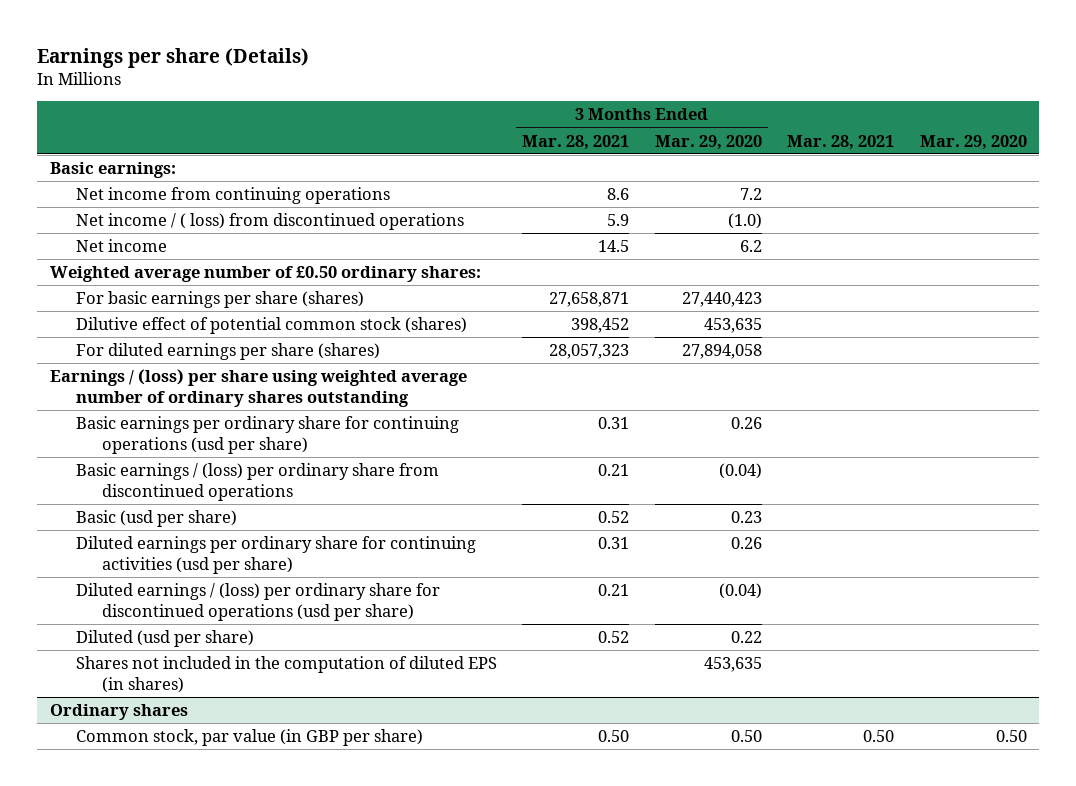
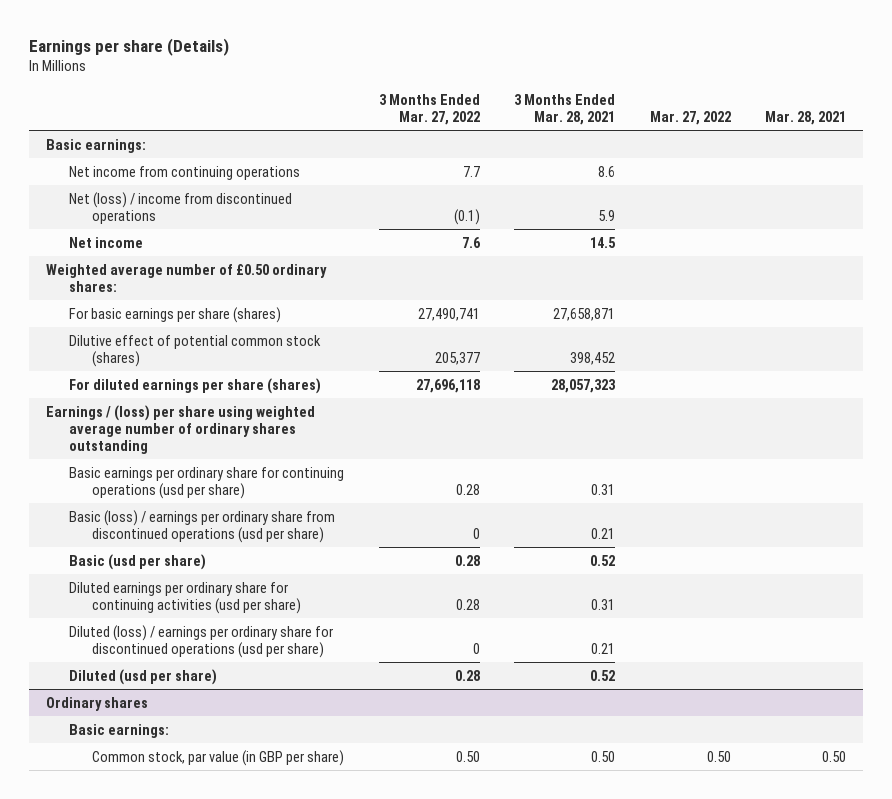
[654,134,762,150] Mar. 29, 2020 -> none
[919,134,1027,150] Mar. 29, 2020 -> none
none -> [378,93,480,125] 3 Months Ended Mar. 27, 2022
none -> [649,110,731,125] Mar. 27, 2022
[75,213,464,231] Net income / ( loss) from discontinued operations -> [69,191,293,224] Net (loss) / income from discontinued operations
[75,463,439,501] Basic earnings / (loss) per ordinary share from discontinued operations -> [69,509,336,543] Basic (loss) / earnings per ordinary share from discontinued operations (usd per share)
[75,583,440,621] Diluted earnings / (loss) per ordinary share for discontinued operations (usd per share) -> [69,624,334,658] Diluted (loss) / earnings per ordinary share for discontinued operations (usd per share)
[75,656,497,693] Shares not included in the computation of diluted EPS (in shares) -> none
none -> [69,723,170,738] Basic earnings:

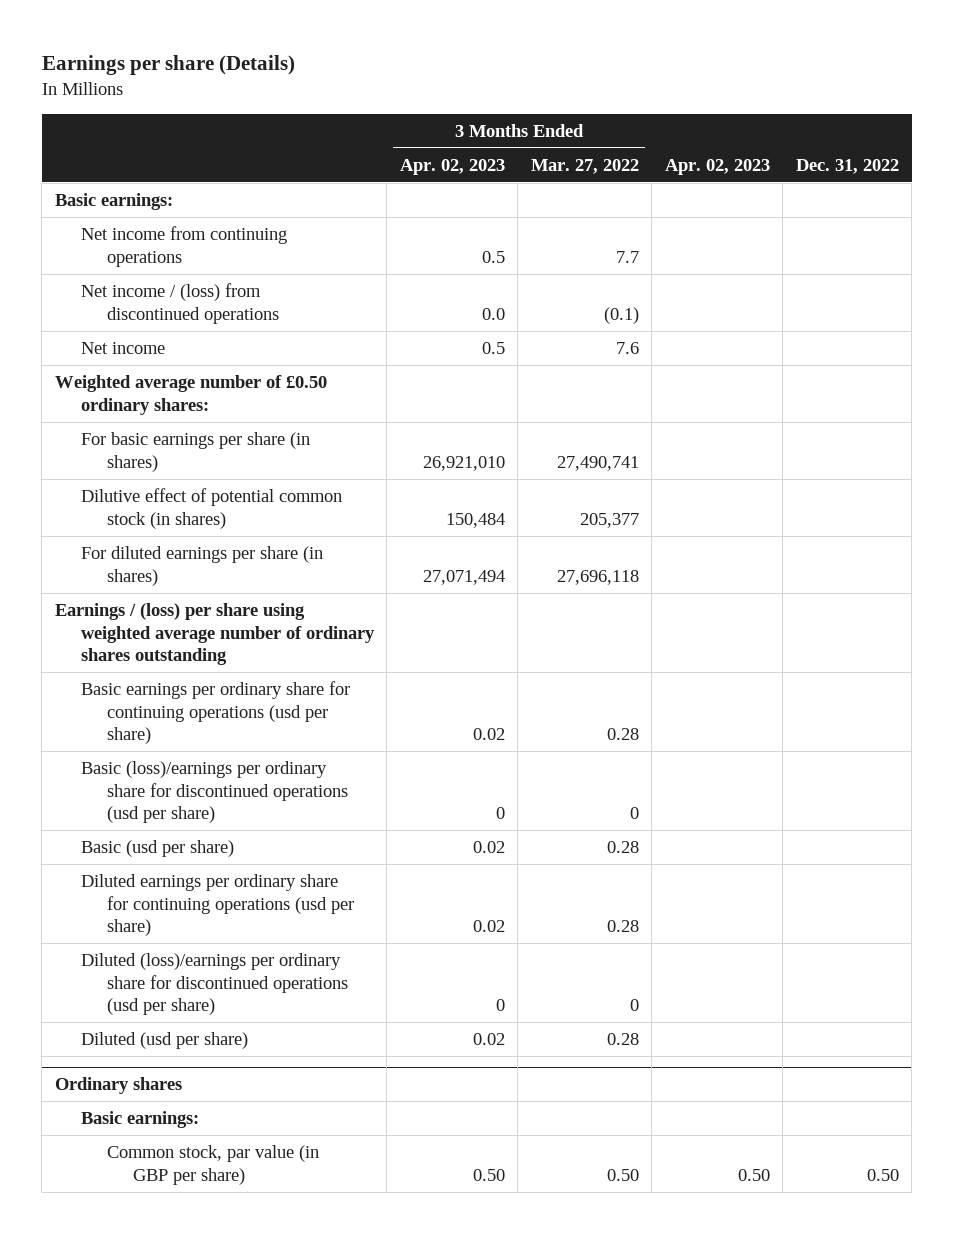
[514,93,616,125] 3 Months Ended Mar. 28, 2021 -> none
[649,110,731,125] Mar. 27, 2022 -> none
[764,110,846,125] Mar. 28, 2021 -> none
none -> [399,158,505,175] Apr. 02, 2023
none -> [664,158,770,175] Apr. 02, 2023
none -> [795,158,899,174] Dec. 31, 2022
[69,191,293,224] Net (loss) / income from discontinued operations -> [80,283,279,324] Net income / (loss) from discontinued operations
[69,306,282,323] For basic earnings per share (shares) -> [80,432,310,472] For basic earnings per share (in shares)
[69,334,322,367] Dilutive effect of potential common stock (shares) -> [80,488,342,529] Dilutive effect of potential common stock (in shares)
[69,377,322,394] For diluted earnings per share (shares) -> [80,546,323,586] For diluted earnings per share (in shares)
[69,509,336,543] Basic (loss) / earnings per ordinary share from discontinued operations (usd per share) -> [80,761,348,823] Basic (loss)/earnings per ordinary share for discontinued operations (usd per share)
[69,581,302,614] Diluted earnings per ordinary share for continuing activities (usd per share) -> [80,874,354,936] Diluted earnings per ordinary share for continuing operations (usd per share)
[69,624,334,658] Diluted (loss) / earnings per ordinary share for discontinued operations (usd per share) -> [80,953,348,1015] Diluted (loss)/earnings per ordinary share for discontinued operations (usd per share)

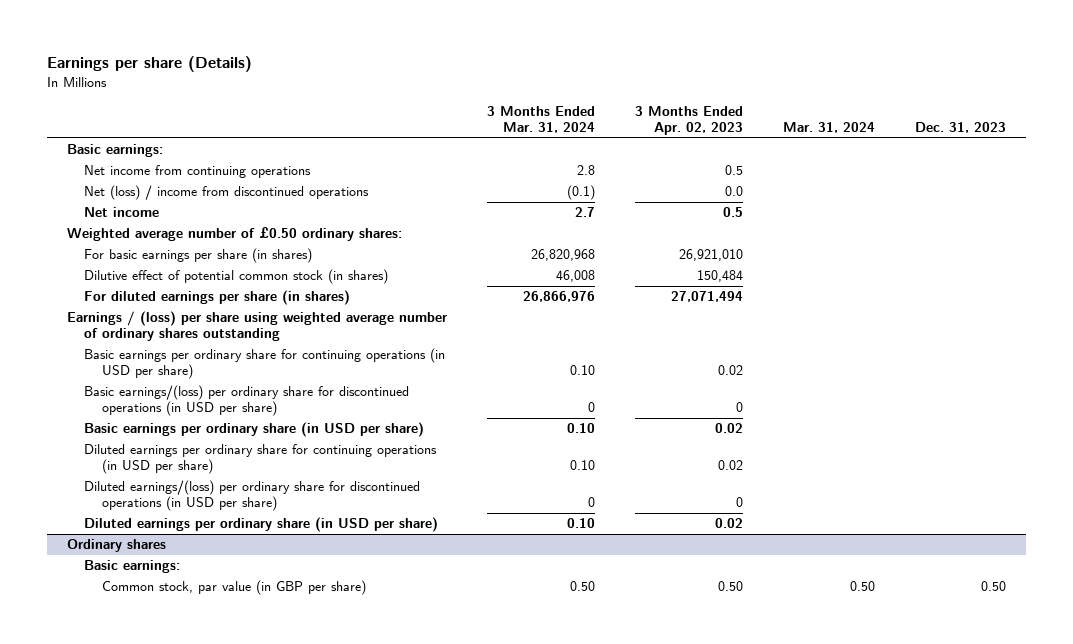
[530,158,639,174] Mar. 27, 2022 -> none
[664,158,770,175] Apr. 02, 2023 -> none
[795,158,899,174] Dec. 31, 2022 -> none
none -> [486,106,595,134] 3 Months Ended Mar. 31, 2024
none -> [783,122,876,134] Mar. 31, 2024
none -> [915,122,1007,134] Dec. 31, 2023
[80,283,279,324] Net income / (loss) from discontinued operations -> [84,185,370,201] Net (loss) / income from discontinued operations
[80,681,350,744] Basic earnings per ordinary share for continuing operations (usd per share) -> [84,348,446,380] Basic earnings per ordinary share for continuing operations (in USD per share)
[80,761,348,823] Basic (loss)/earnings per ordinary share for discontinued operations (usd per share) -> [84,385,410,417] Basic earnings/(loss) per ordinary share for discontinued operations (in USD per share)
[80,840,234,858] Basic (usd per share) -> [84,422,425,438] Basic earnings per ordinary share (in USD per share)
[80,874,354,936] Diluted earnings per ordinary share for continuing operations (usd per share) -> [84,444,438,475] Diluted earnings per ordinary share for continuing operations (in USD per share)
[80,953,348,1015] Diluted (loss)/earnings per ordinary share for discontinued operations (usd per share) -> [84,480,421,512] Diluted earnings/(loss) per ordinary share for discontinued operations (in USD per share)
[80,1032,248,1050] Diluted (usd per share) -> [84,517,439,533] Diluted earnings per ordinary share (in USD per share)

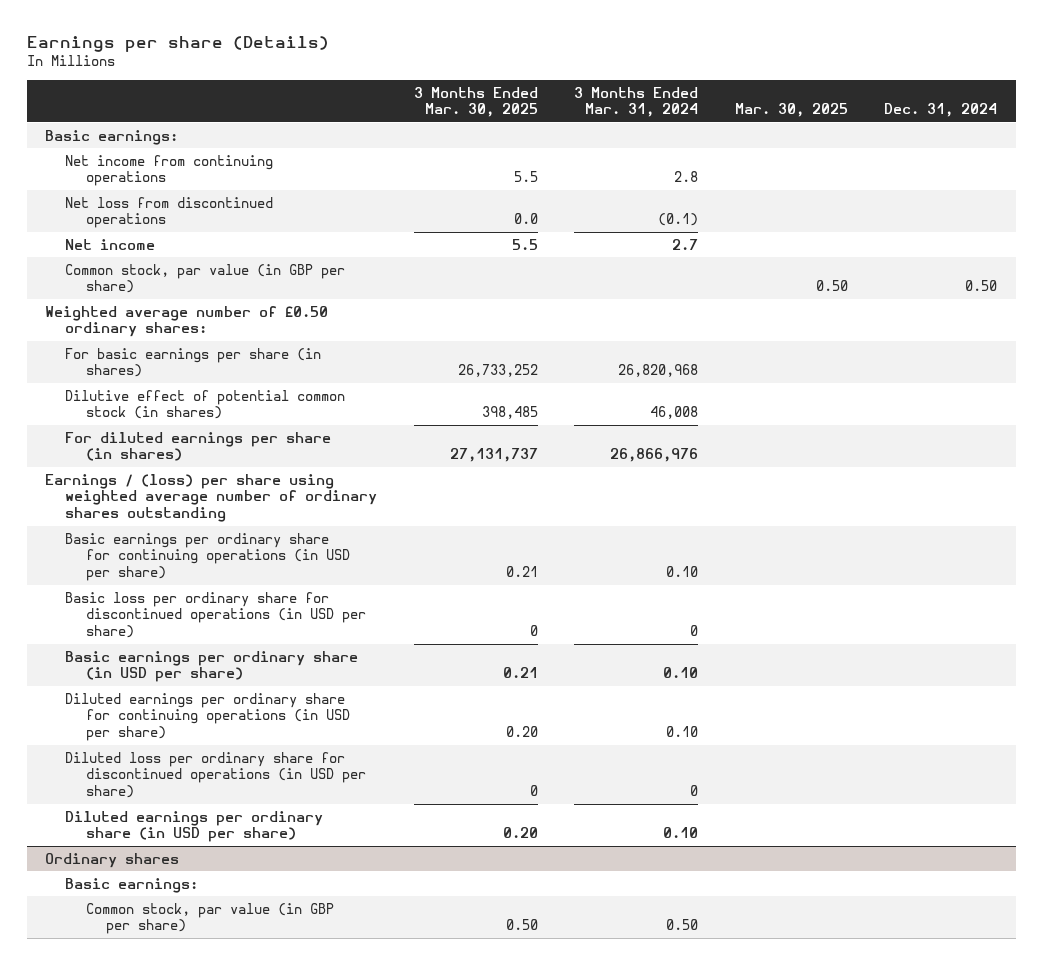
[635,106,744,136] 3 Months Ended Apr. 02, 2023 -> none
[783,122,876,134] Mar. 31, 2024 -> none
[915,122,1007,134] Dec. 31, 2023 -> none
none -> [413,86,538,118] 3 Months Ended Mar. 30, 2025
none -> [734,103,848,118] Mar. 30, 2025
none -> [884,103,998,118] Dec. 31, 2024
[84,185,370,201] Net (loss) / income from discontinued operations -> [65,196,274,229] Net loss from discontinued operations
none -> [65,263,346,294] Common stock, par value (in GBP per share)
[84,385,410,417] Basic earnings/(loss) per ordinary share for discontinued operations (in USD per share) -> [65,591,366,639] Basic loss per ordinary share for discontinued operations (in USD per share)
[84,480,421,512] Diluted earnings/(loss) per ordinary share for discontinued operations (in USD per share) -> [65,751,366,799] Diluted loss per ordinary share for discontinued operations (in USD per share)

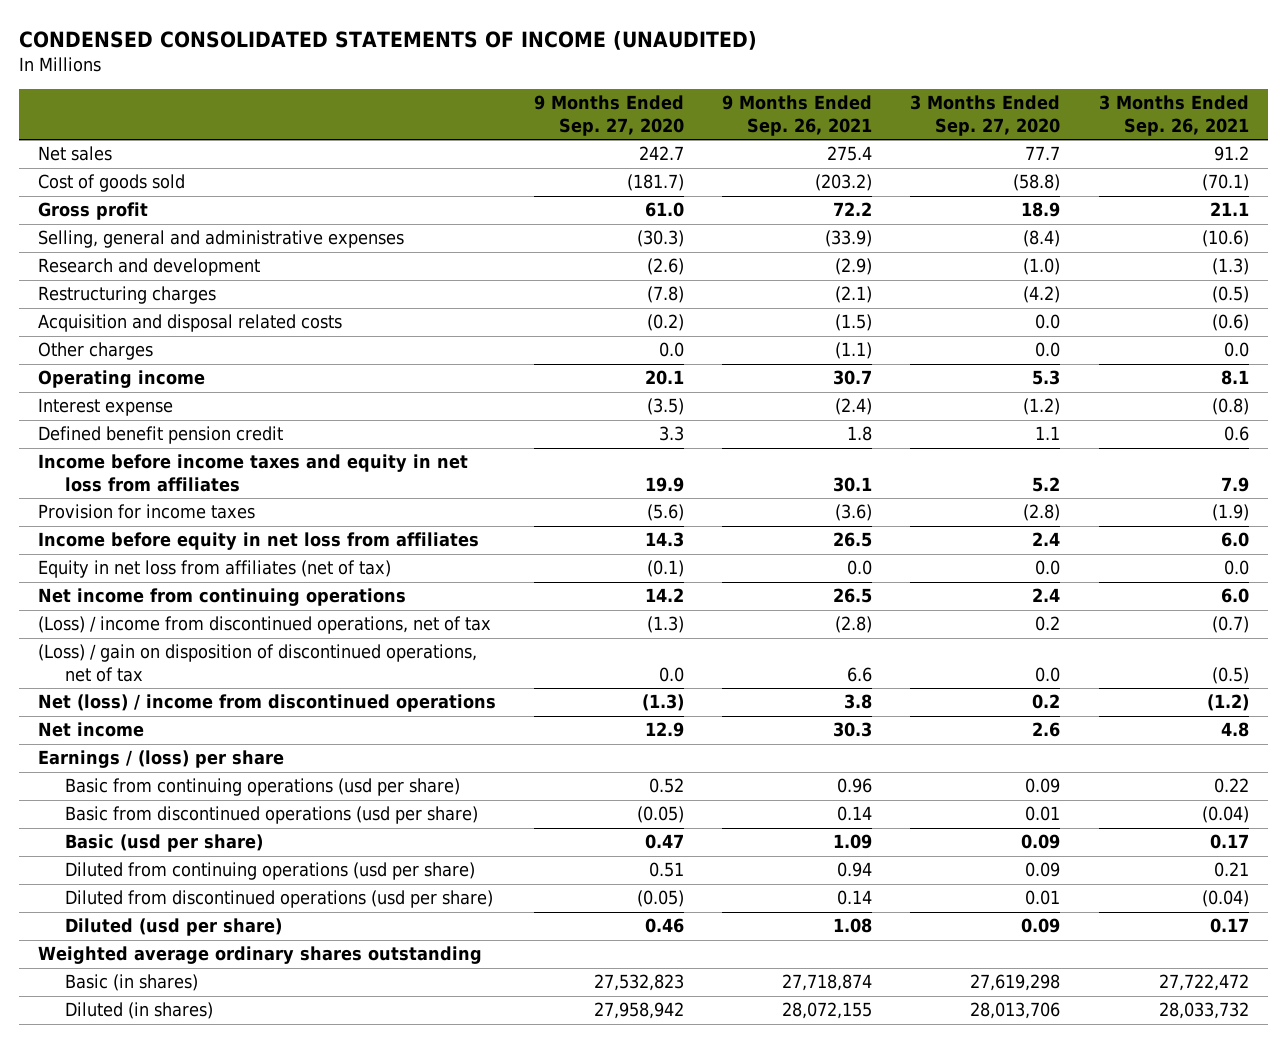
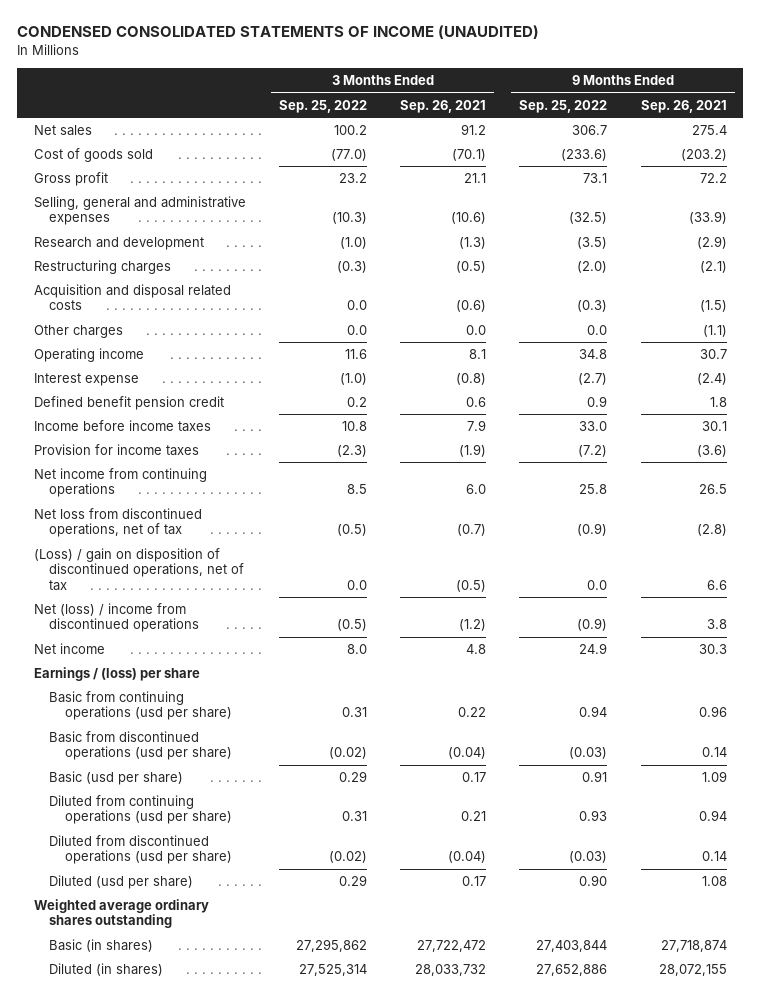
[534,95,685,136] 9 Months Ended Sep. 27, 2020 -> none
[910,95,1061,136] 3 Months Ended Sep. 27, 2020 -> none
none -> [278,99,367,113] Sep. 25, 2022
none -> [519,99,608,113] Sep. 25, 2022
[37,454,468,492] Income before income taxes and equity in net loss from affiliates -> [33,420,211,433] Income before income taxes
[37,532,479,551] Income before equity in net loss from affiliates -> none
[37,560,391,579] Equity in net loss from affiliates (net of tax) -> none
[37,616,491,635] (Loss) / income from discontinued operations, net of tax -> [33,508,202,538] Net loss from discontinued operations, net of tax

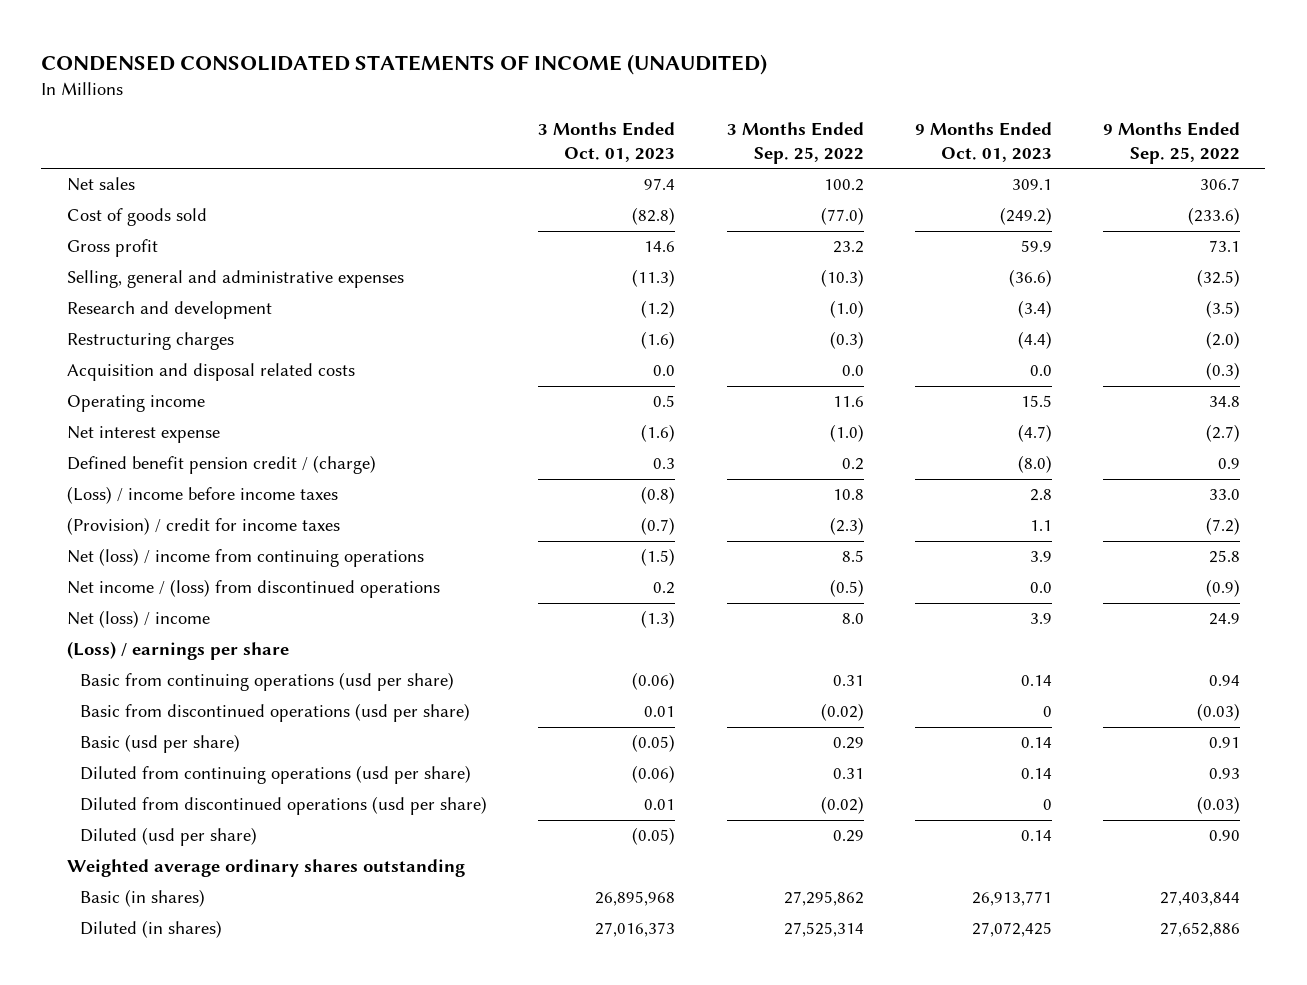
[400,99,487,113] Sep. 26, 2021 -> none
[640,99,727,113] Sep. 26, 2021 -> none
none -> [538,122,676,162] 3 Months Ended Oct. 01, 2023
none -> [914,122,1052,162] 9 Months Ended Oct. 01, 2023
[33,325,123,339] Other charges -> none
[33,508,202,538] Net loss from discontinued operations, net of tax -> none
[33,548,245,591] (Loss) / gain on disposition of discontinued operations, net of tax -> none
[33,373,139,387] Interest expense -> [66,426,220,444] Net interest expense
[33,396,224,411] Defined benefit pension credit -> [66,455,376,475] Defined benefit pension credit / (charge)
[33,420,211,433] Income before income taxes -> [66,486,338,505] (Loss) / income before income taxes
[33,444,199,457] Provision for income taxes -> [66,517,340,536] (Provision) / credit for income taxes
[33,468,207,498] Net income from continuing operations -> [66,548,424,568] Net (loss) / income from continuing operations
[33,603,200,633] Net (loss) / income from discontinued operations -> [66,579,440,599] Net income / (loss) from discontinued operations
[33,643,105,655] Net income -> [66,610,210,629] Net (loss) / income
[33,667,200,682] Earnings / (loss) per share -> [66,641,289,661] (Loss) / earnings per share

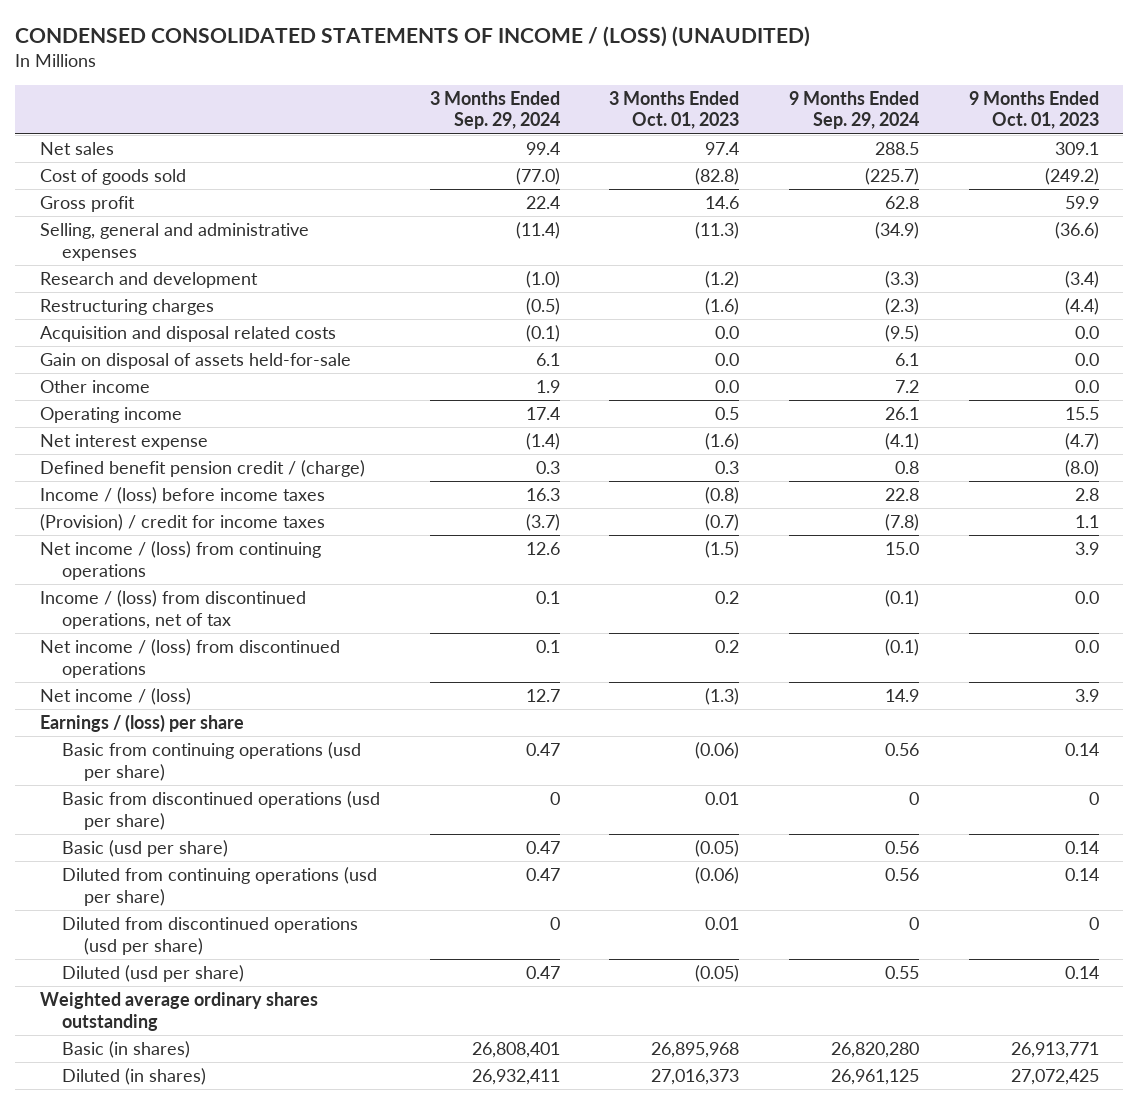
[41,54,768,76] CONDENSED CONSOLIDATED STATEMENTS OF INCOME (UNAUDITED) -> [14,25,810,47] CONDENSED CONSOLIDATED STATEMENTS OF INCOME / (LOSS) (UNAUDITED)
[726,122,864,164] 3 Months Ended Sep. 25, 2022 -> none
[1102,122,1240,164] 9 Months Ended Sep. 25, 2022 -> none
none -> [429,90,560,130] 3 Months Ended Sep. 29, 2024
none -> [788,90,919,130] 9 Months Ended Sep. 29, 2024
none -> [39,352,351,369] Gain on disposal of assets held-for-sale
none -> [39,379,150,393] Other income
[66,486,338,505] (Loss) / income before income taxes -> [39,486,325,504] Income / (loss) before income taxes
[66,548,424,568] Net (loss) / income from continuing operations -> [39,540,321,580] Net income / (loss) from continuing operations
none -> [39,589,306,629] Income / (loss) from discontinued operations, net of tax
[66,610,210,629] Net (loss) / income -> [39,687,191,705] Net income / (loss)
[66,641,289,661] (Loss) / earnings per share -> [39,713,244,732] Earnings / (loss) per share

